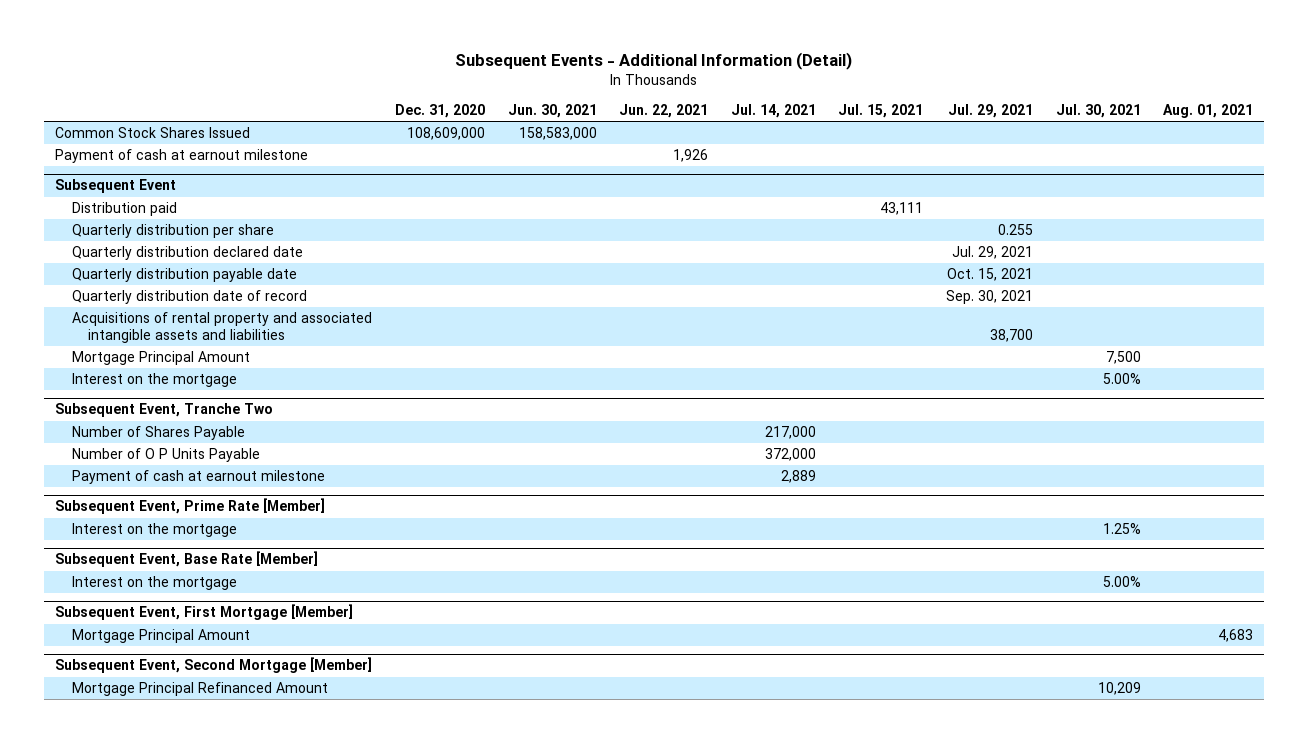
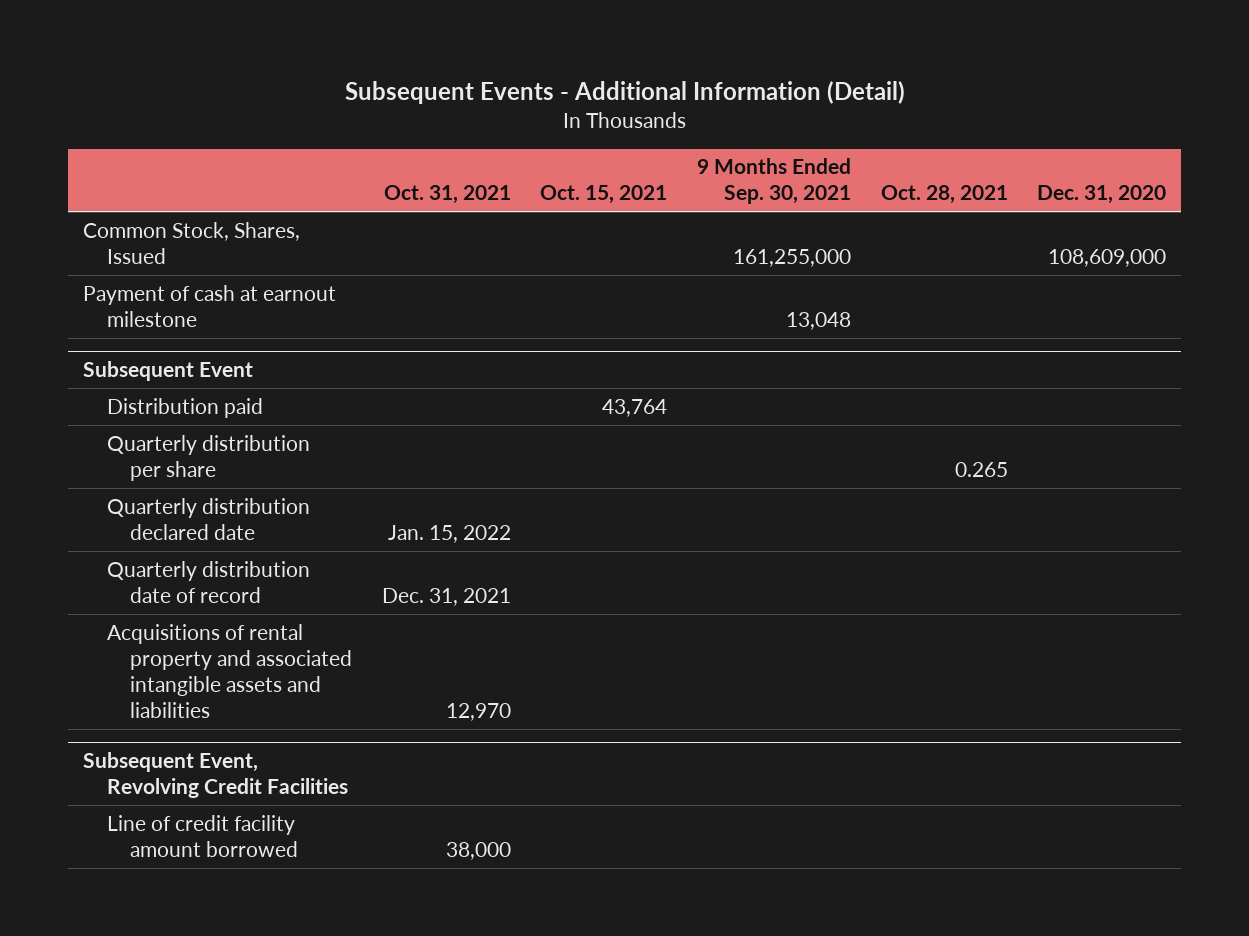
[507,104,597,119] Jun. 30, 2021 -> none
[619,104,709,119] Jun. 22, 2021 -> none
[730,104,816,119] Jul. 14, 2021 -> none
[838,104,924,119] Jul. 15, 2021 -> none
[947,104,1033,119] Jul. 29, 2021 -> none
[1055,104,1141,119] Jul. 30, 2021 -> none
[1163,104,1254,119] Aug. 01, 2021 -> none
none -> [383,185,511,205] Oct. 31, 2021
none -> [540,185,668,205] Oct. 15, 2021
none -> [697,158,852,205] 9 Months Ended Sep. 30, 2021
none -> [880,185,1008,205] Oct. 28, 2021
[55,127,251,139] Common Stock Shares Issued -> [82,221,300,264] Common Stock, Shares, Issued
[71,268,297,283] Quarterly distribution payable date -> none
[71,351,250,366] Mortgage Principal Amount -> none
[71,373,237,388] Interest on the mortgage -> none
[55,403,274,418] Subsequent Event, Tranche Two -> none
[71,426,245,441] Number of Shares Payable -> none
[71,448,260,463] Number of O P Units Payable -> none
[71,470,325,485] Payment of cash at earnout milestone -> none
[55,498,326,515] Subsequent Event, Prime Rate [Member] -> none
[71,523,237,538] Interest on the mortgage -> none
[55,551,319,568] Subsequent Event, Base Rate [Member] -> none
[71,576,237,591] Interest on the mortgage -> none
[55,604,354,621] Subsequent Event, First Mortgage [Member] -> none
[71,629,250,644] Mortgage Principal Amount -> none
[55,657,373,674] Subsequent Event, Second Mortgage [Member] -> none
[71,682,328,697] Mortgage Principal Refinanced Amount -> none
none -> [82,751,348,798] Subsequent Event, Revolving Credit Facilities
none -> [106,814,299,857] Line of credit facility amount borrowed

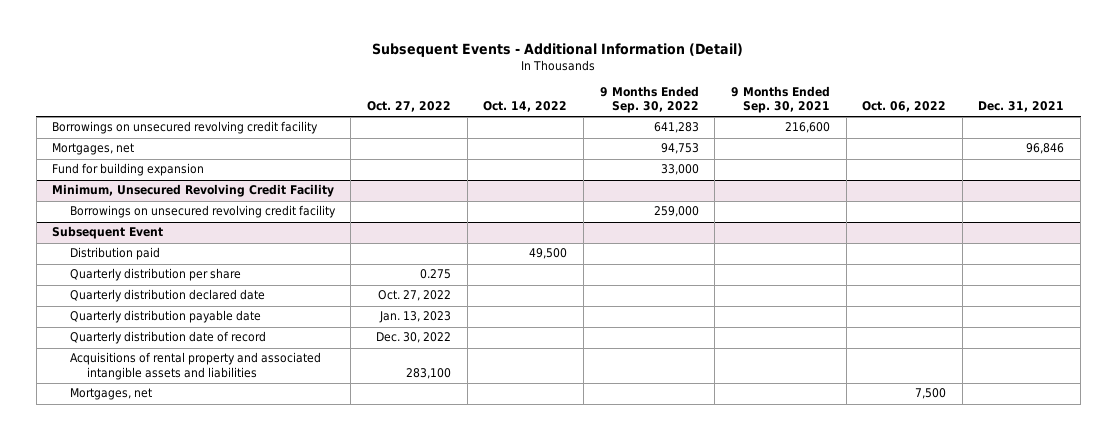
[383,185,511,205] Oct. 31, 2021 -> none
[540,185,668,205] Oct. 15, 2021 -> none
[880,185,1008,205] Oct. 28, 2021 -> none
[1037,185,1167,205] Dec. 31, 2020 -> none
none -> [366,101,451,113] Oct. 27, 2022
none -> [483,101,568,113] Oct. 14, 2022
none -> [599,85,699,114] 9 Months Ended Sep. 30, 2022
none -> [862,101,947,113] Oct. 06, 2022
none -> [978,101,1065,113] Dec. 31, 2021
[82,221,300,264] Common Stock, Shares, Issued -> none
[82,284,336,327] Payment of cash at earnout milestone -> none
none -> [52,121,319,135] Borrowings on unsecured revolving credit facility
none -> [52,143,135,156] Mortgages, net
none -> [52,163,205,177] Fund for building expansion
none -> [52,184,335,198] Minimum, Unsecured Revolving Credit Facility
none -> [69,205,336,219] Borrowings on unsecured revolving credit facility
none -> [69,310,261,324] Quarterly distribution payable date
[82,751,348,798] Subsequent Event, Revolving Credit Facilities -> none
[106,814,299,857] Line of credit facility amount borrowed -> none
none -> [69,388,152,401] Mortgages, net

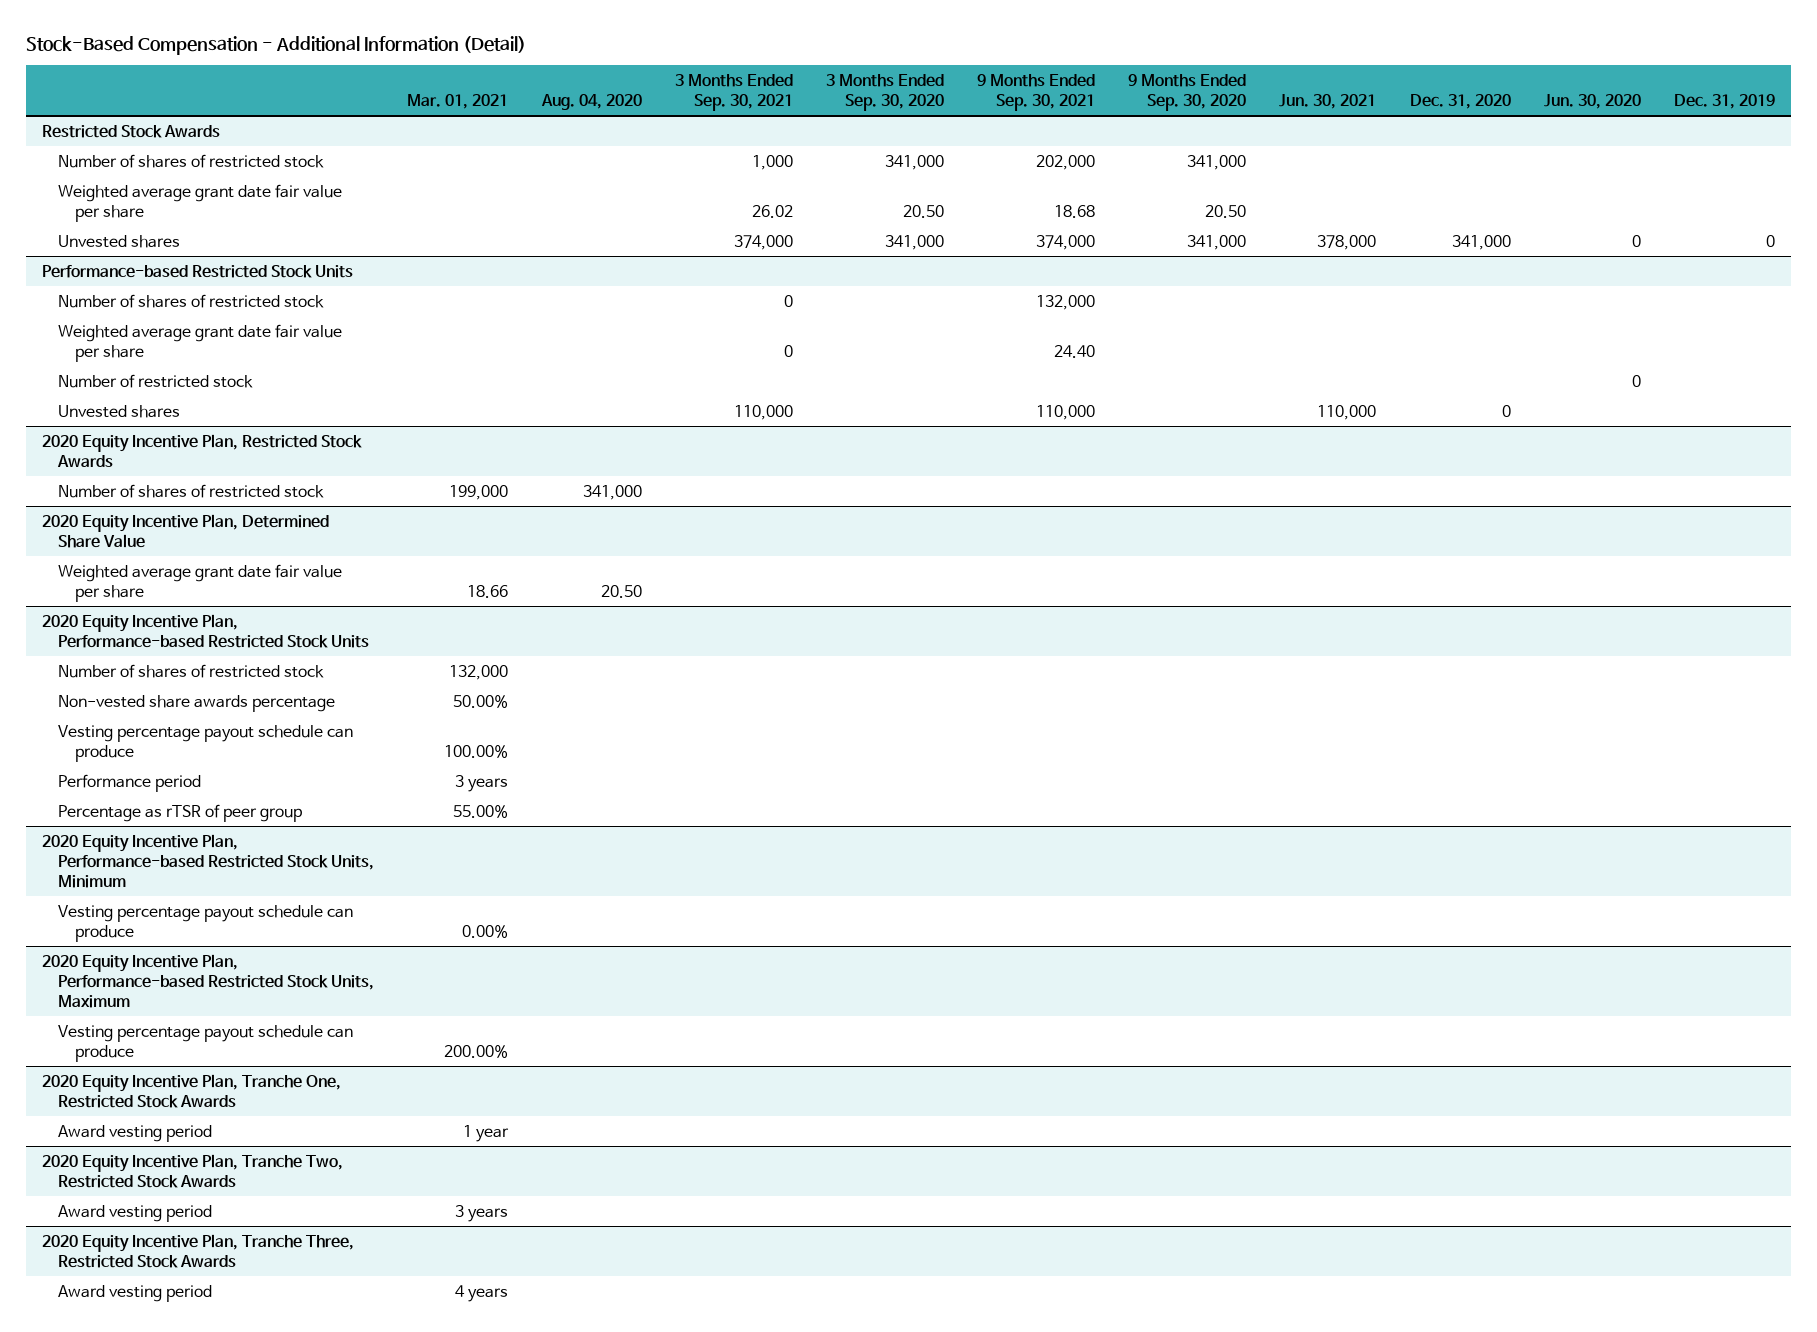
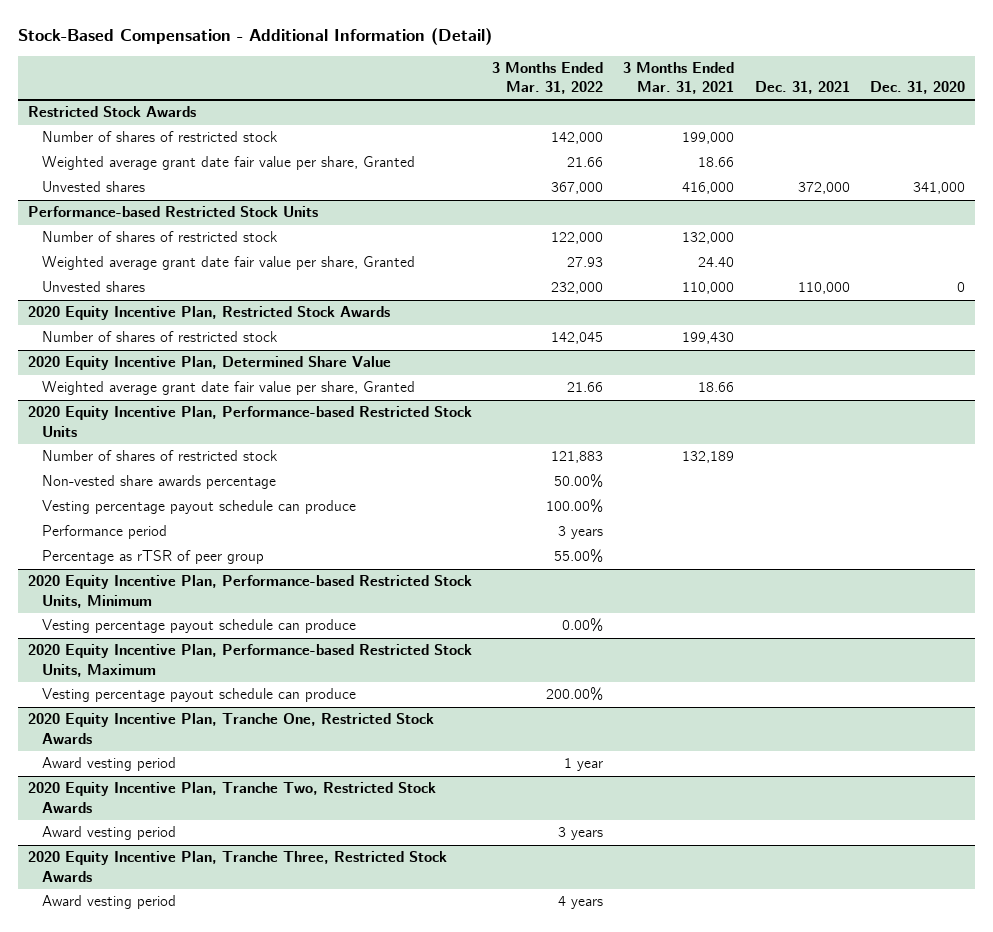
[407,93,509,109] Mar. 01, 2021 -> none
[540,93,642,110] Aug. 04, 2020 -> none
[674,73,793,111] 3 Months Ended Sep. 30, 2021 -> none
[825,73,944,111] 3 Months Ended Sep. 30, 2020 -> none
[977,73,1096,111] 9 Months Ended Sep. 30, 2021 -> none
[1128,73,1247,111] 9 Months Ended Sep. 30, 2020 -> none
[1279,93,1377,109] Jun. 30, 2021 -> none
[1543,93,1641,109] Jun. 30, 2020 -> none
[1673,93,1775,109] Dec. 31, 2019 -> none
none -> [492,62,604,95] 3 Months Ended Mar. 31, 2022
none -> [623,62,735,95] 3 Months Ended Mar. 31, 2021
none -> [754,81,850,95] Dec. 31, 2021
[58,183,343,222] Weighted average grant date fair value per share -> [42,156,416,171] Weighted average grant date fair value per share, Granted
[58,373,254,388] Number of restricted stock -> none
[58,323,343,362] Weighted average grant date fair value per share -> [42,256,416,271] Weighted average grant date fair value per share, Granted
[58,563,343,602] Weighted average grant date fair value per share -> [42,381,416,396] Weighted average grant date fair value per share, Granted

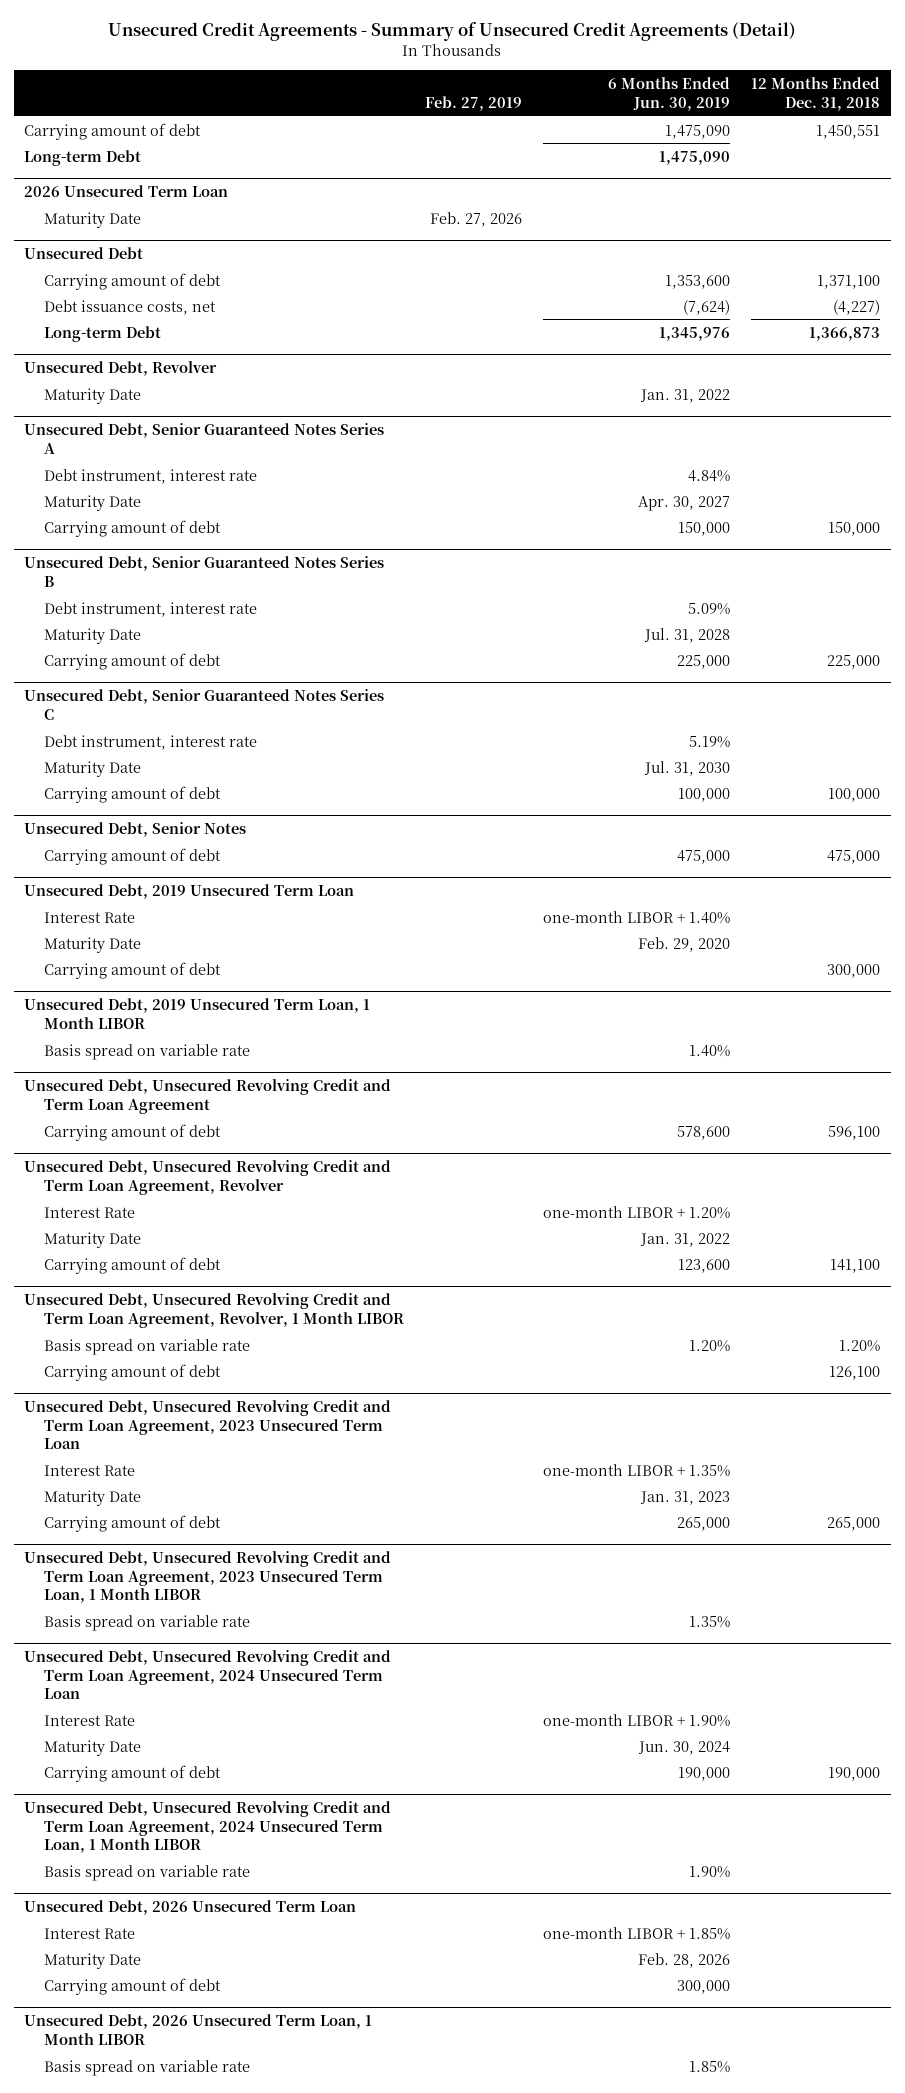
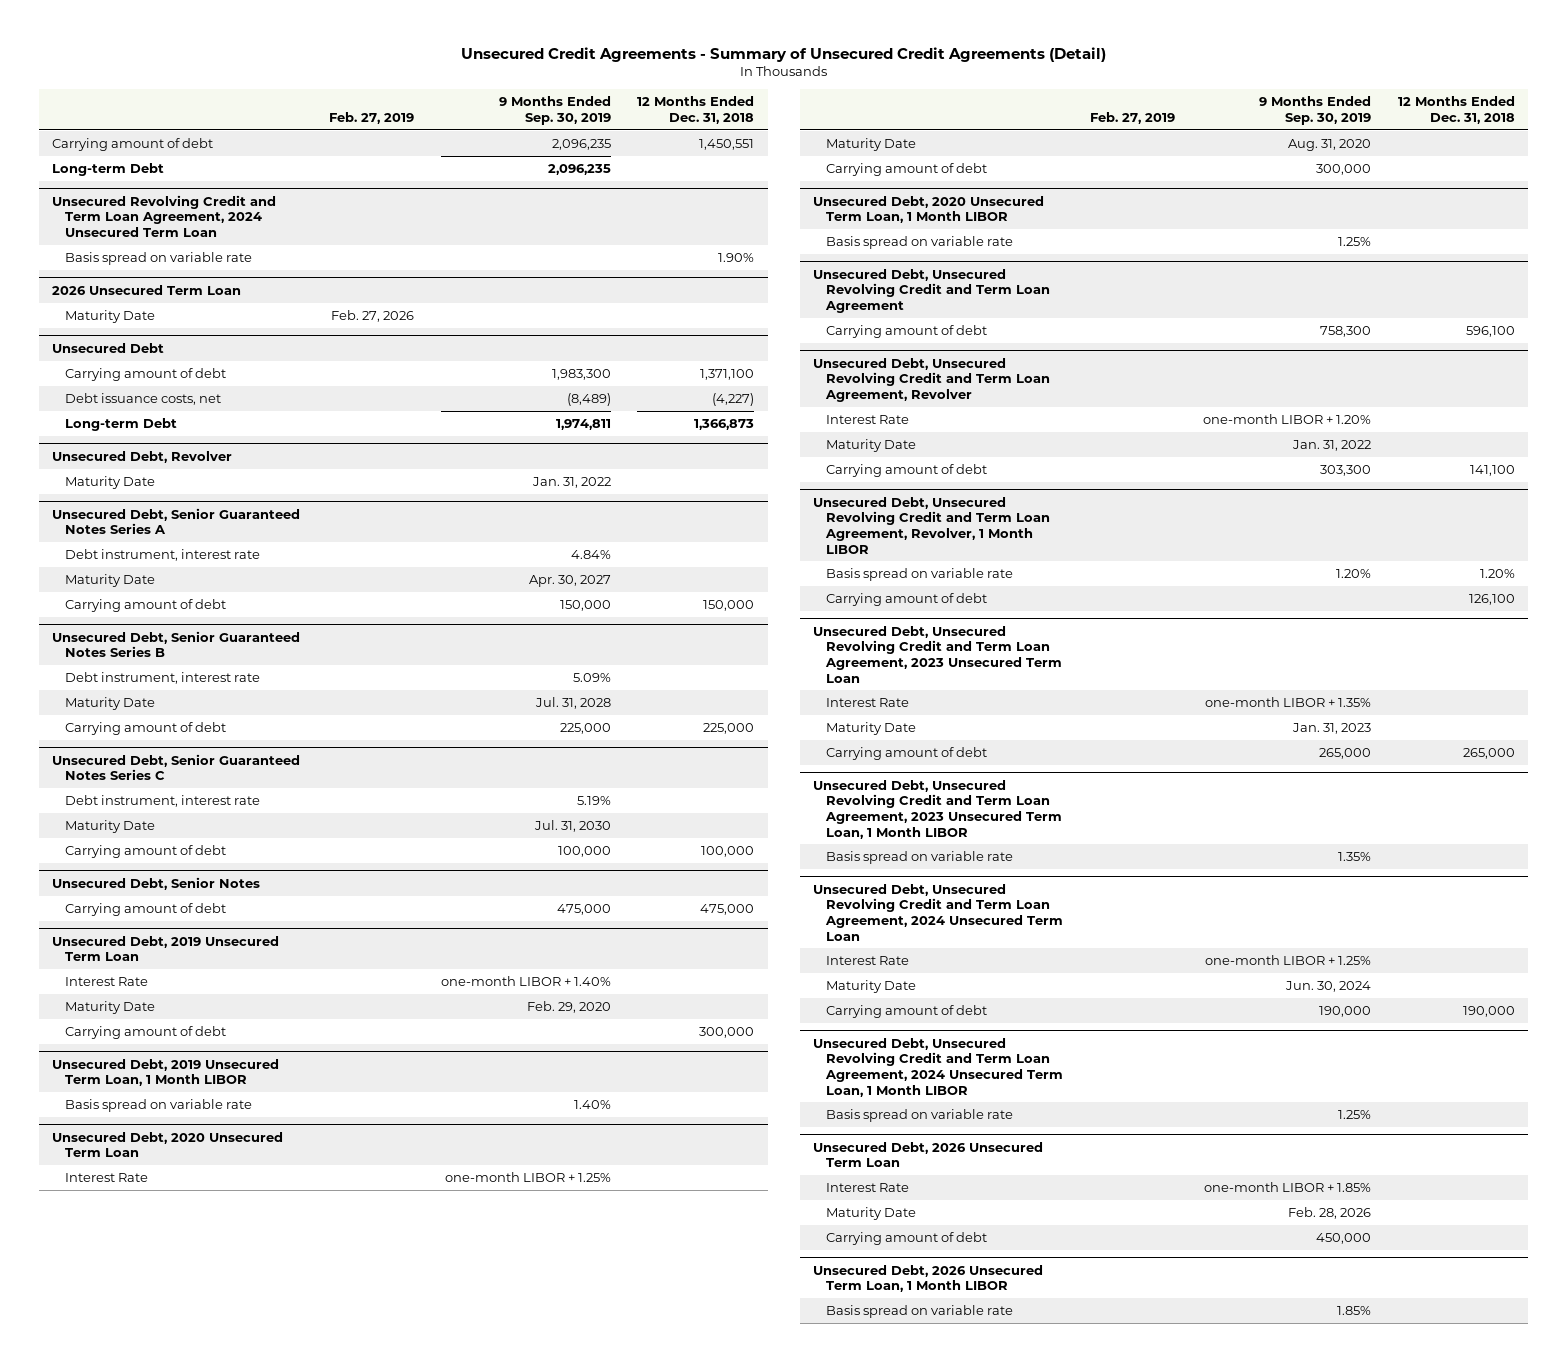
[608,76,731,111] 6 Months Ended Jun. 30, 2019 -> none
none -> [498,96,611,125] 9 Months Ended Sep. 30, 2019
none -> [52,194,277,237] Unsecured Revolving Credit and Term Loan Agreement, 2024 Unsecured Term Loan
none -> [65,251,253,265] Basis spread on variable rate
none -> [52,1131,284,1158] Unsecured Debt, 2020 Unsecured Term Loan
none -> [65,1172,149,1182] Interest Rate
none -> [826,137,917,151] Maturity Date
none -> [826,162,988,176] Carrying amount of debt
none -> [813,195,1045,224] Unsecured Debt, 2020 Unsecured Term Loan, 1 Month LIBOR
none -> [826,235,1014,249] Basis spread on variable rate

